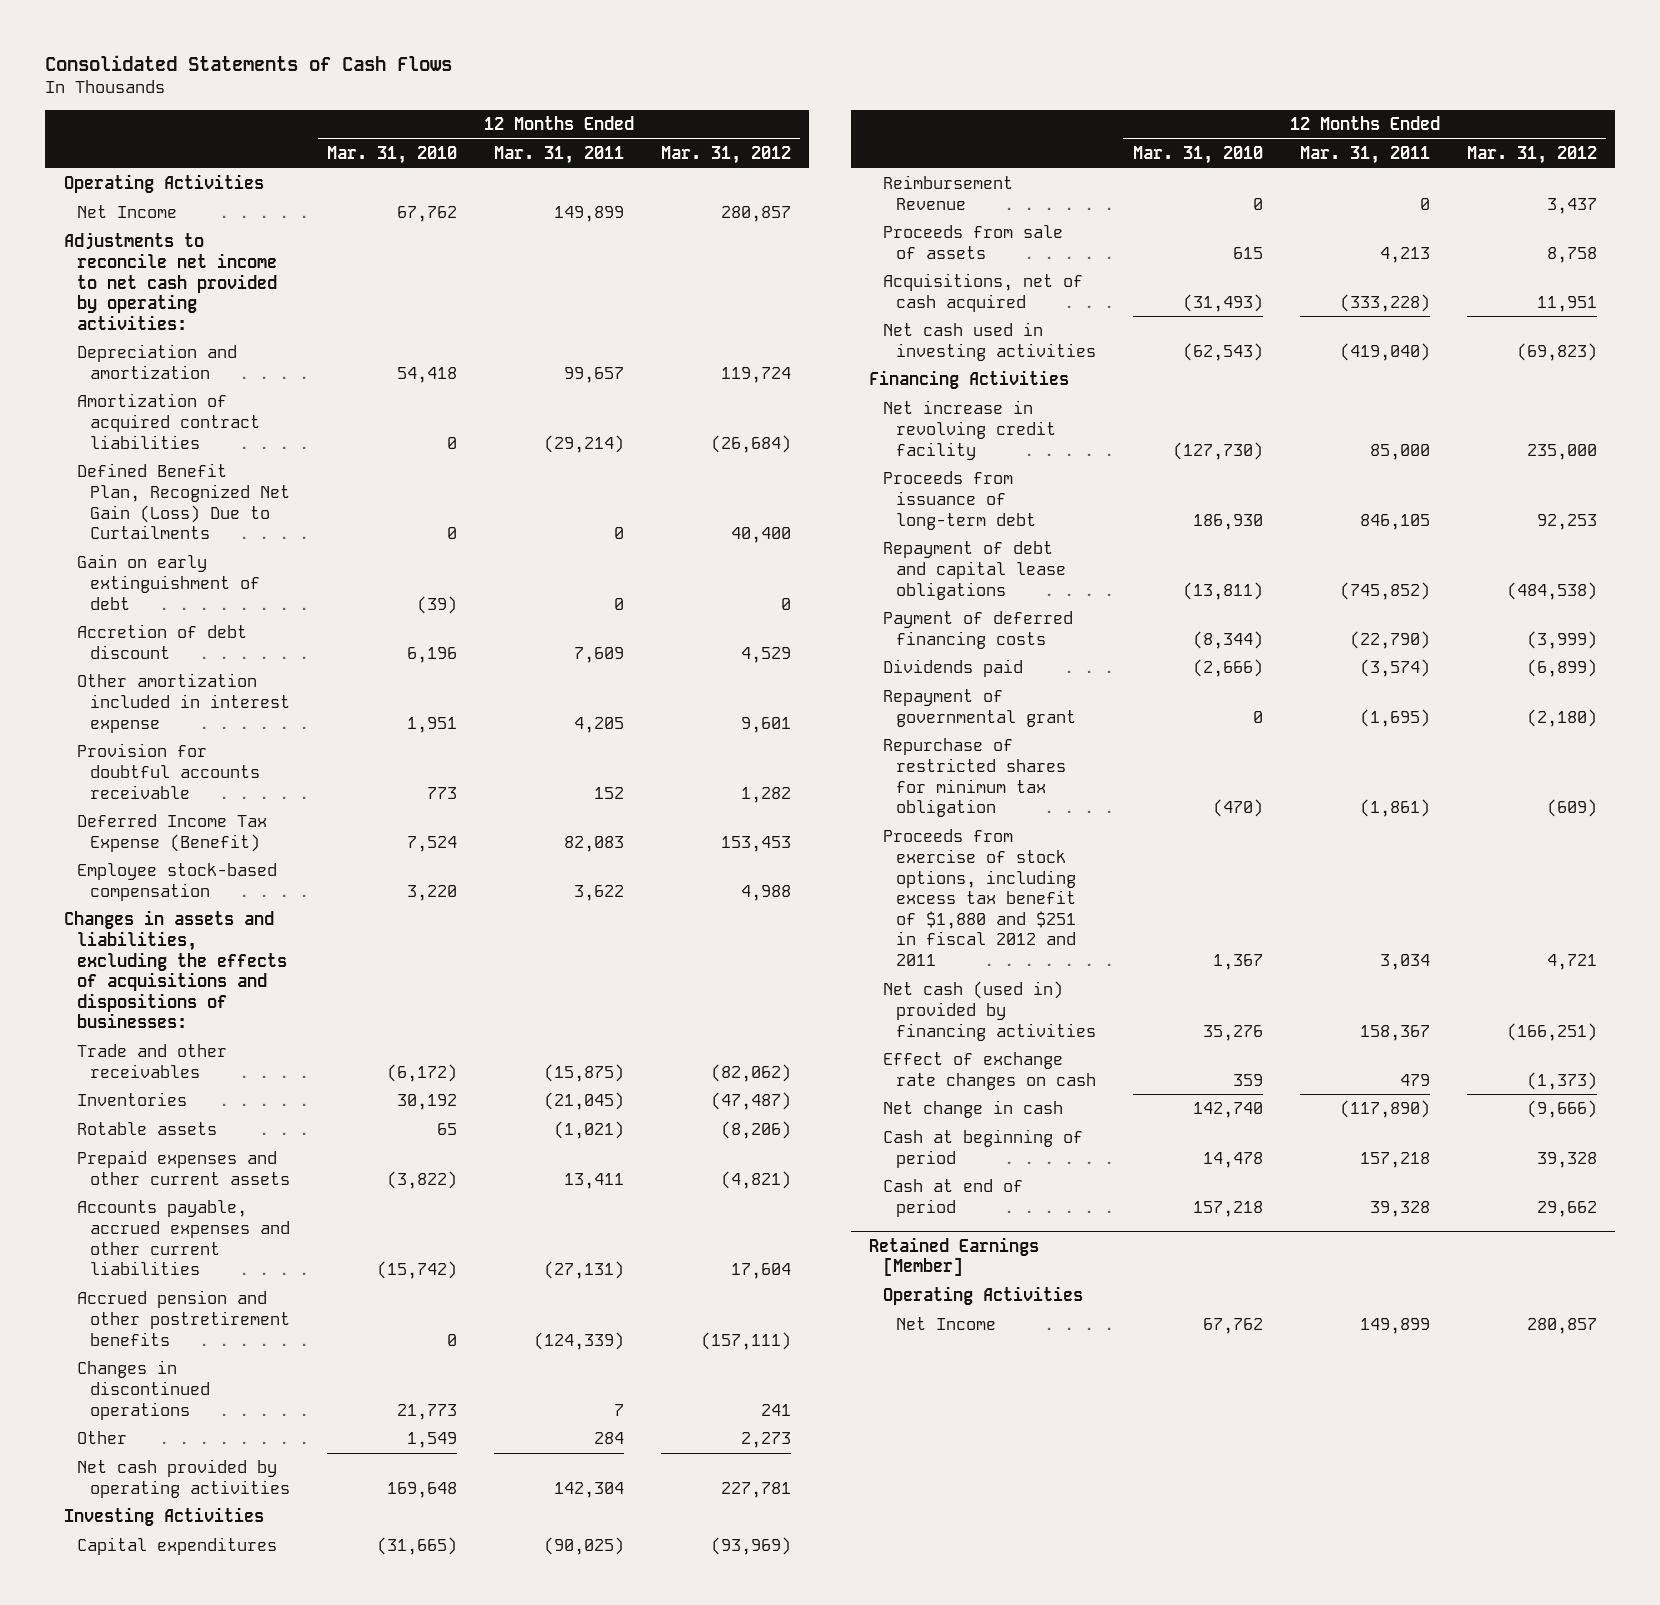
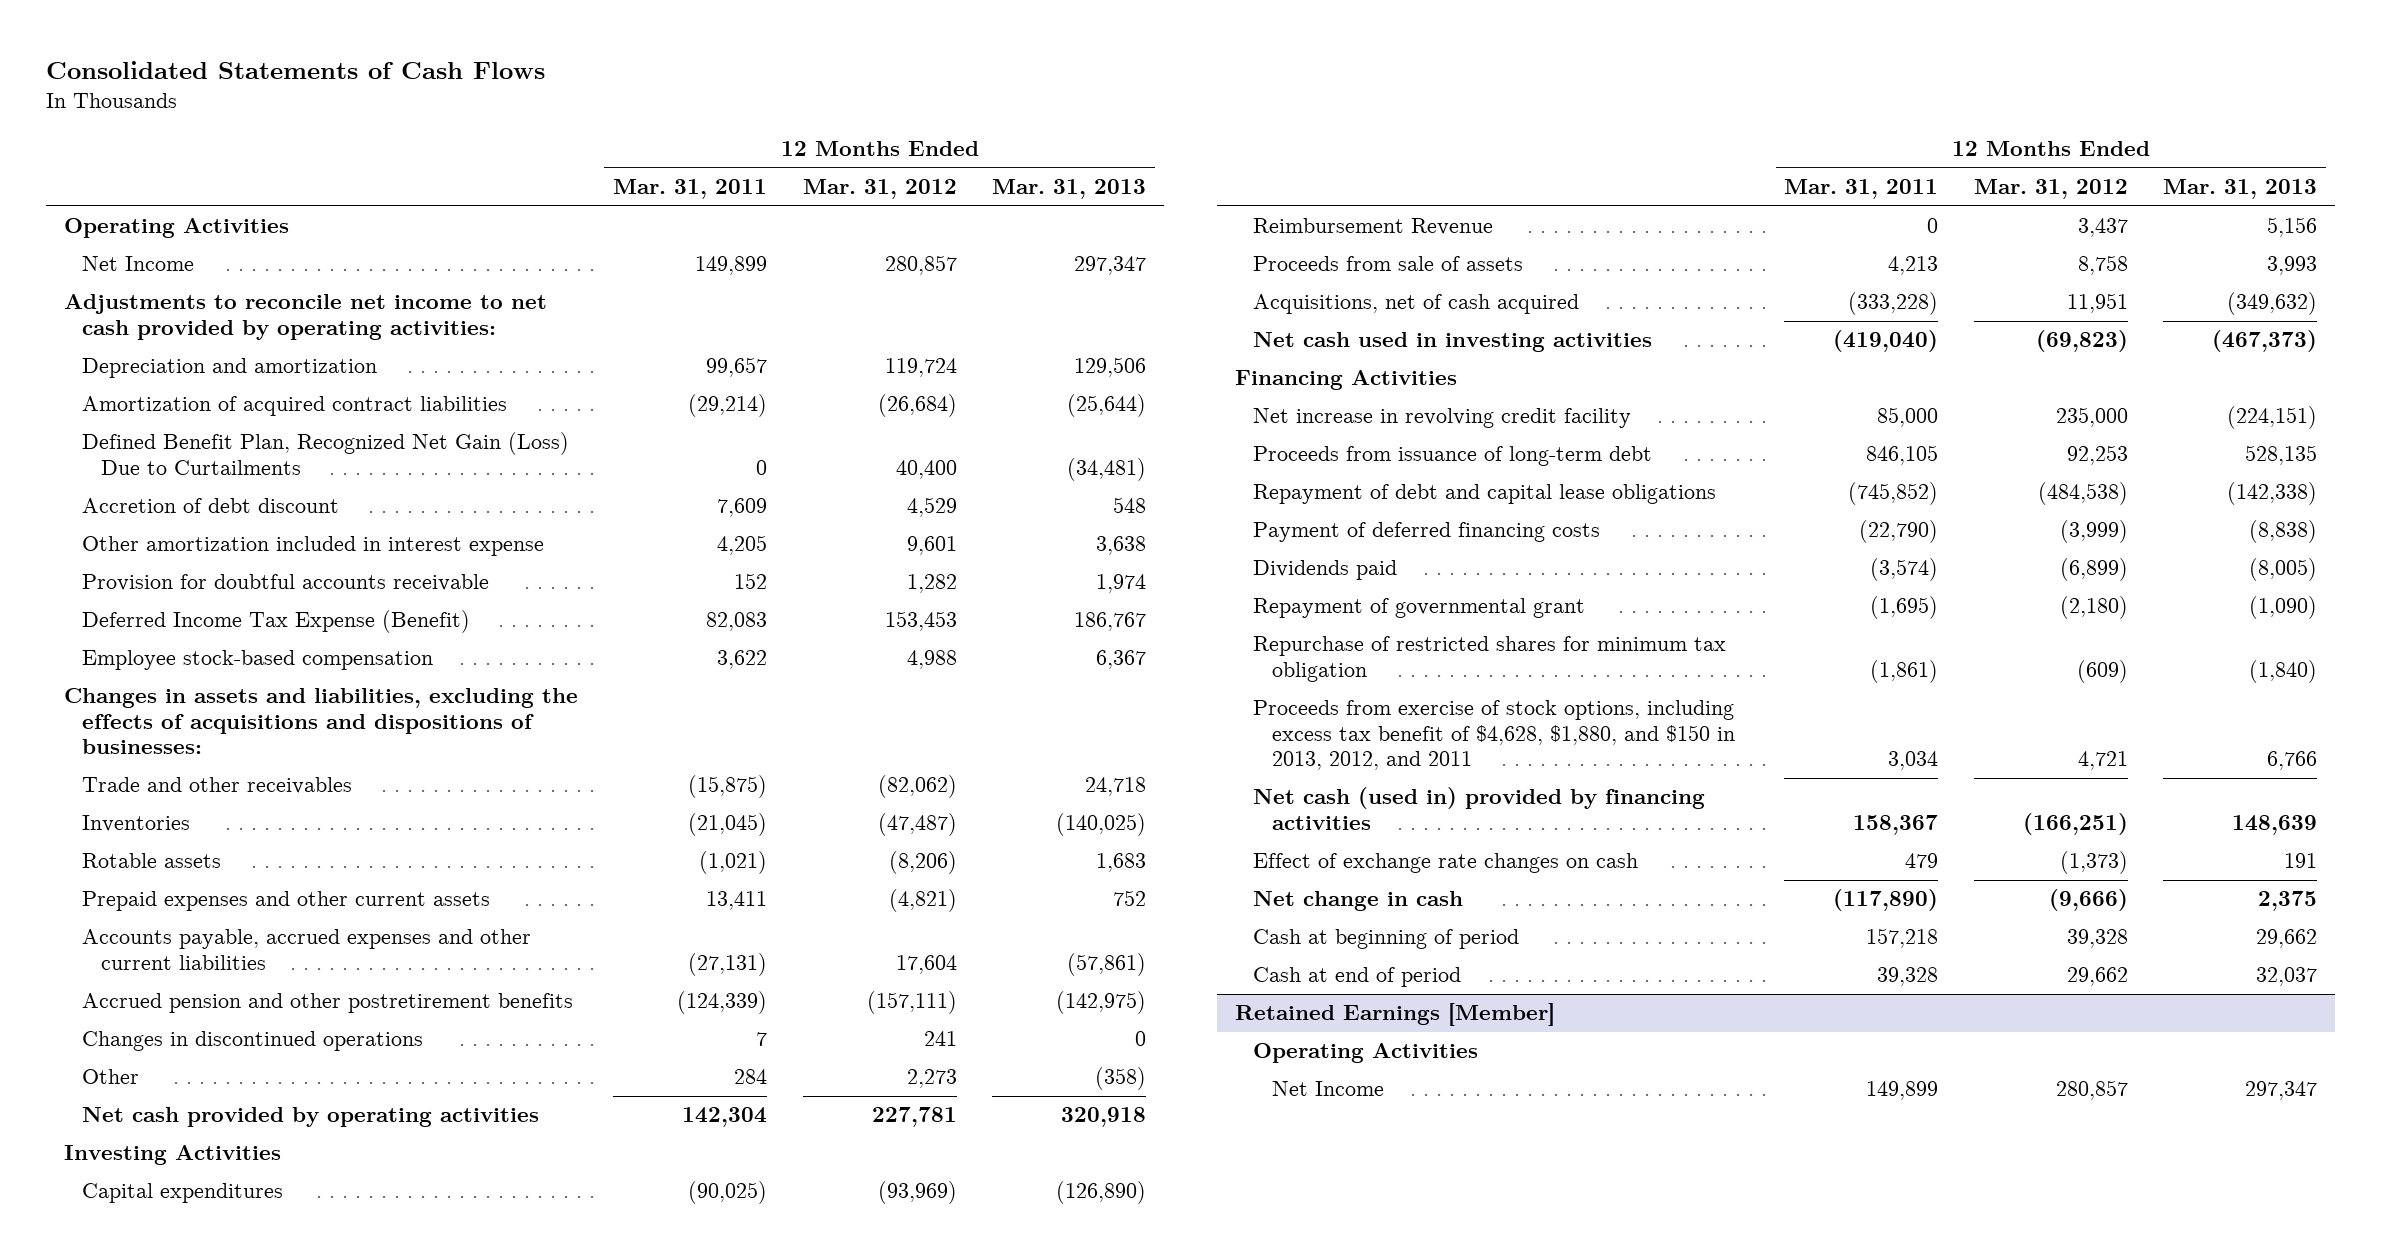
[327,145,458,164] Mar. 31, 2010 -> none
none -> [992,178,1147,199] Mar. 31, 2013
[77,554,261,610] Gain on early extinguishment of debt -> none
[882,829,1076,967] Proceeds from exercise of stock options, including excess tax benefit of $1,880 and $251 in fiscal 2012 and 2011 -> [1253,700,1735,771] Proceeds from exercise of stock options, including excess tax benefit of $4,628, $1,880, and $150 in 2013, 2012, and 2011

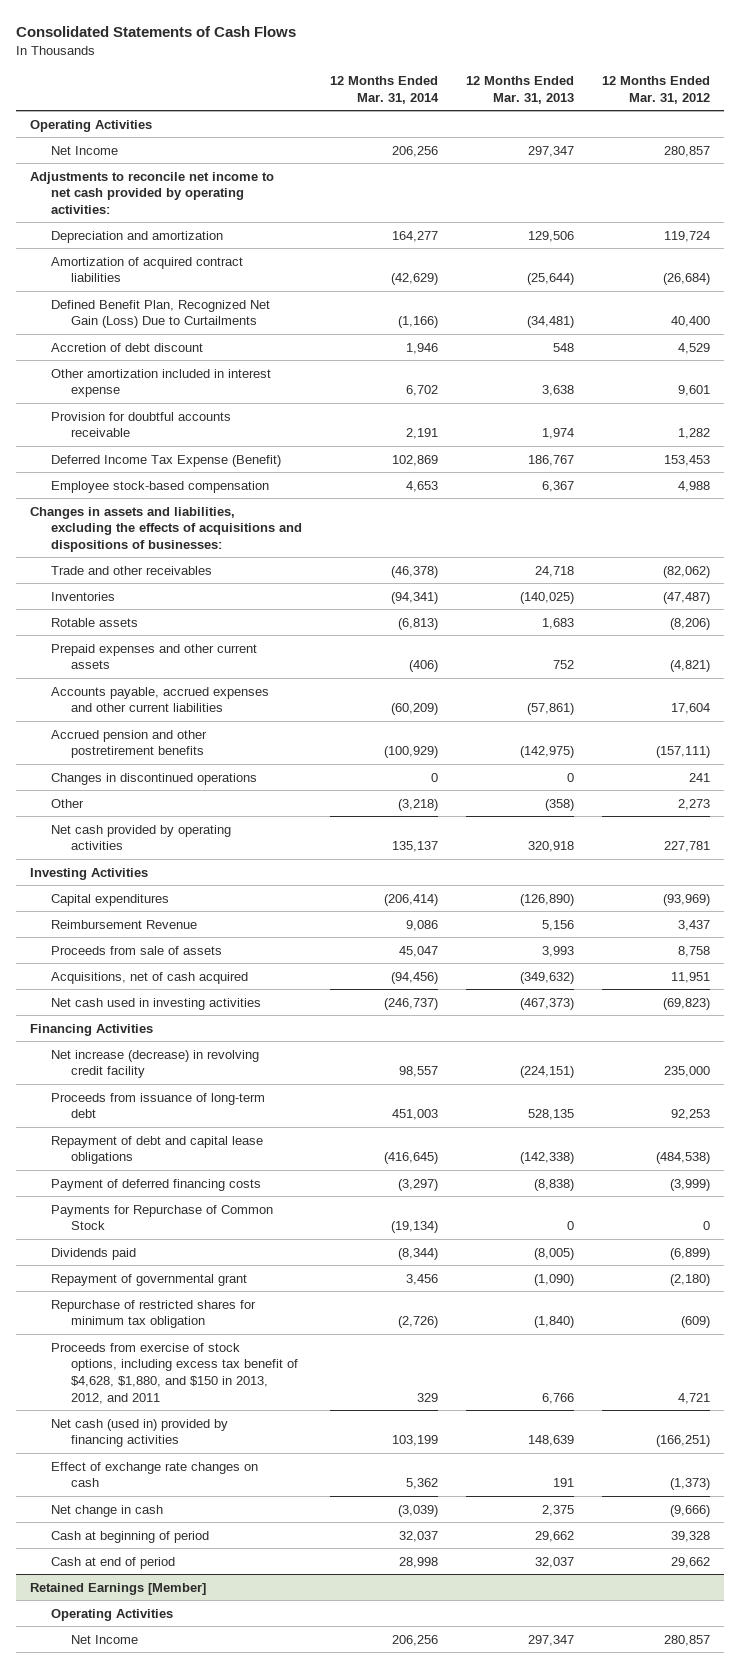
[613,178,768,199] Mar. 31, 2011 -> none
none -> [329,76,439,104] 12 Months Ended Mar. 31, 2014
[1253,408,1632,429] Net increase in revolving credit facility -> [50,1049,259,1079] Net increase (decrease) in revolving credit facility
none -> [50,1204,273,1231] Payments for Repurchase of Common Stock

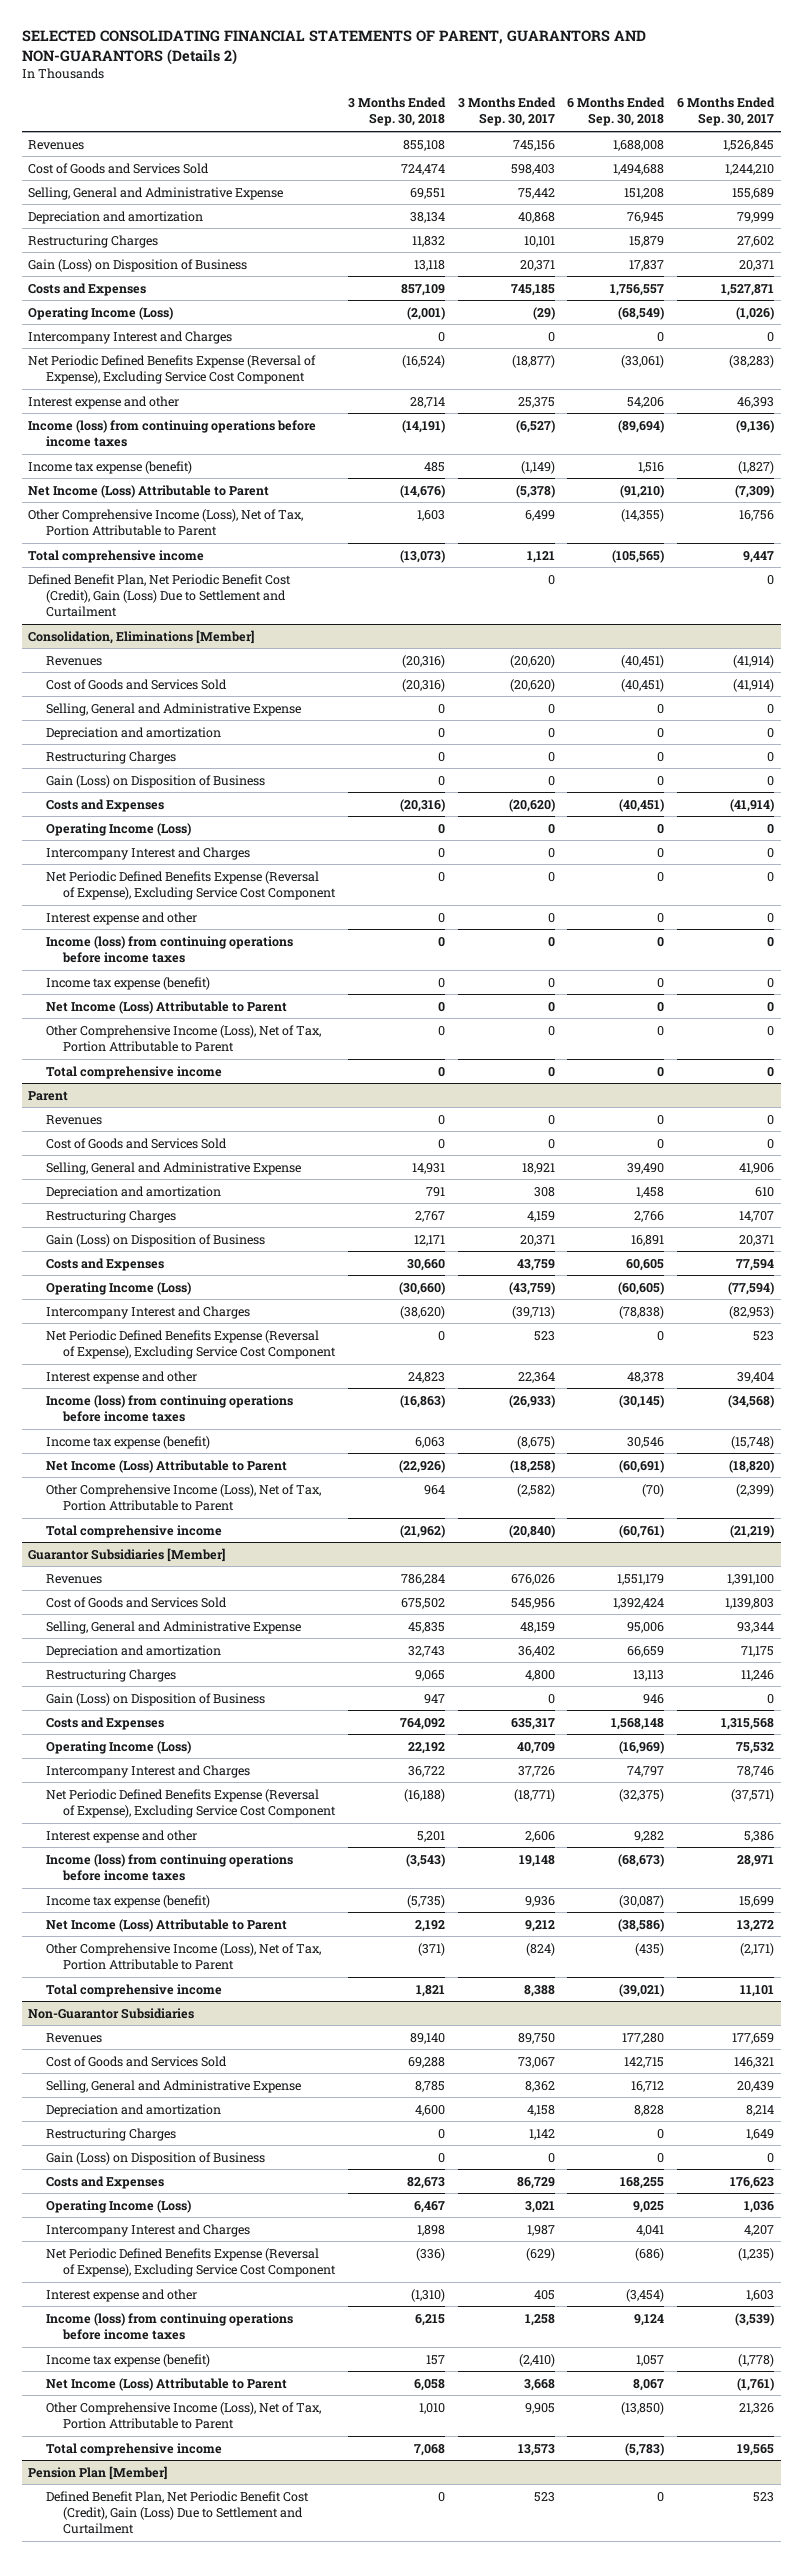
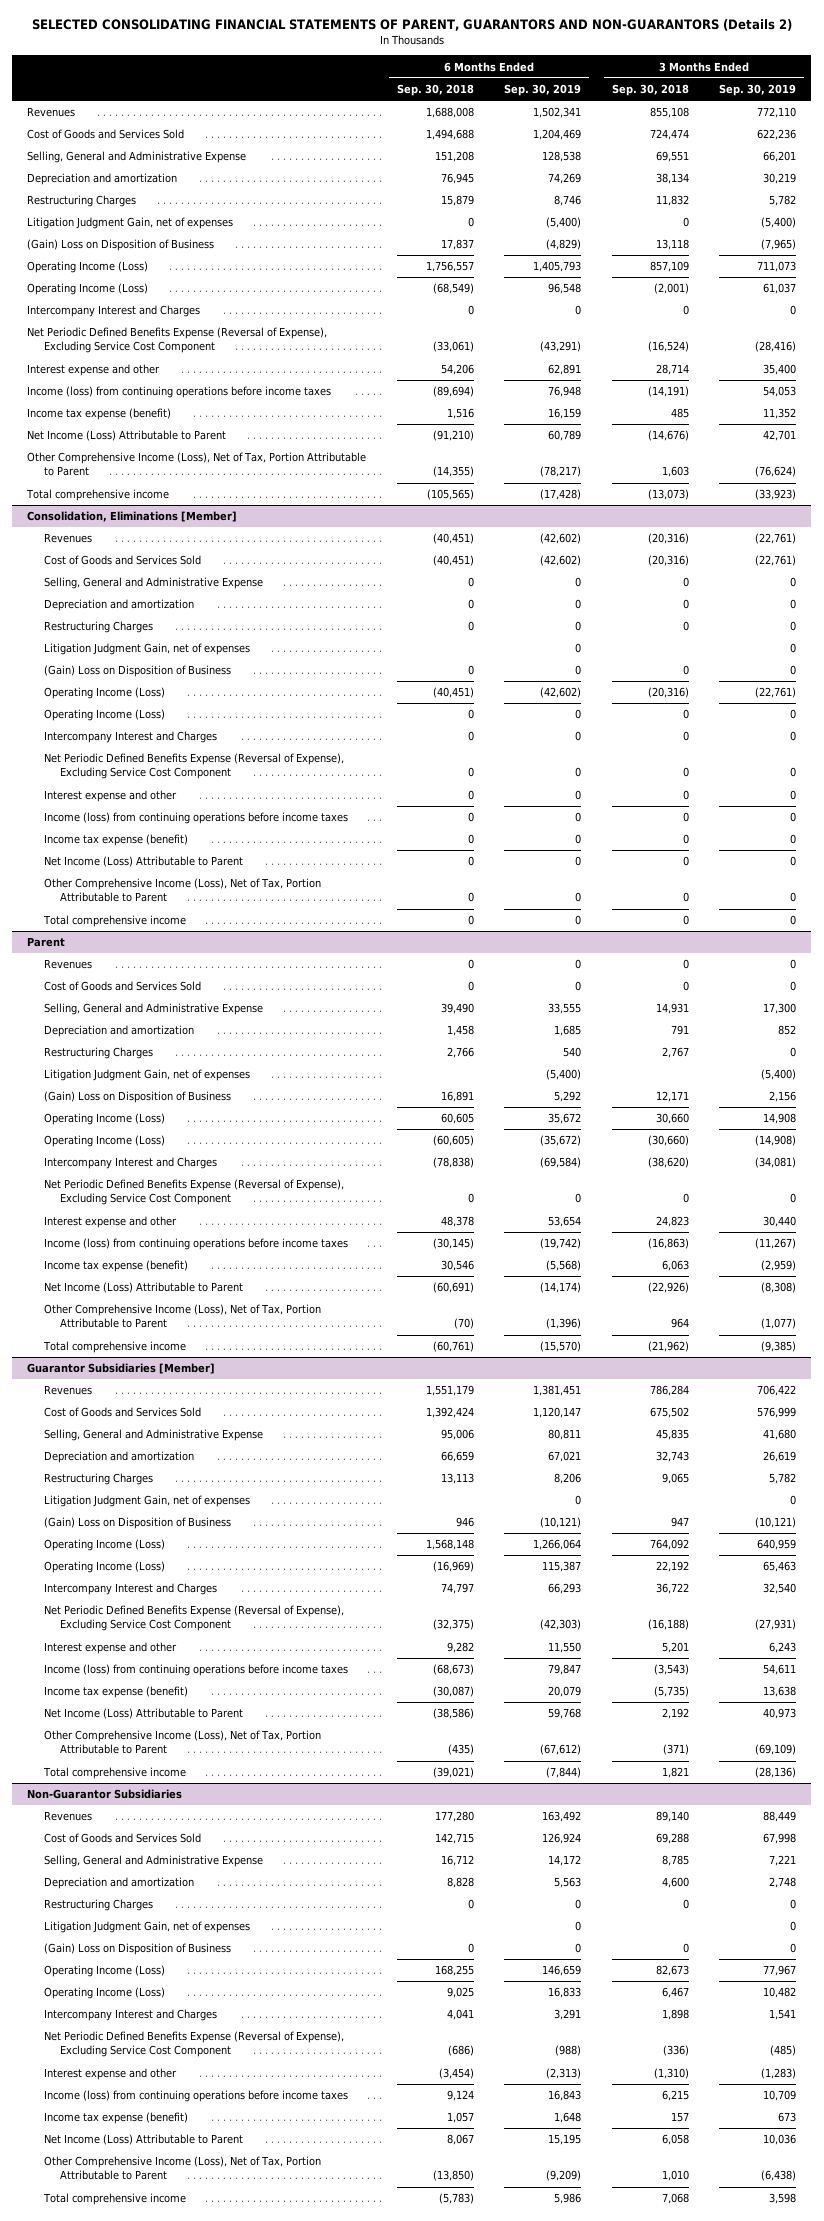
[457,97,556,127] 3 Months Ended Sep. 30, 2017 -> none
[677,97,776,127] 6 Months Ended Sep. 30, 2017 -> none
none -> [504,83,582,96] Sep. 30, 2019
none -> [719,83,797,96] Sep. 30, 2019
none -> [27,217,234,230] Litigation Judgment Gain, net of expenses
[28,258,248,272] Gain (Loss) on Disposition of Business -> [27,239,215,252] (Gain) Loss on Disposition of Business
[28,282,147,296] Costs and Expenses -> [27,261,149,274] Operating Income (Loss)
[28,573,292,618] Defined Benefit Plan, Net Periodic Benefit Cost (Credit), Gain (Loss) Due to Settlement and Curtailment -> none
none -> [43,643,250,656] Litigation Judgment Gain, net of expenses
[45,774,265,788] Gain (Loss) on Disposition of Business -> [43,665,231,678] (Gain) Loss on Disposition of Business
[45,798,164,812] Costs and Expenses -> [43,687,165,700] Operating Income (Loss)
none -> [43,1069,250,1082] Litigation Judgment Gain, net of expenses
[45,1233,265,1247] Gain (Loss) on Disposition of Business -> [43,1091,231,1104] (Gain) Loss on Disposition of Business
[45,1257,164,1271] Costs and Expenses -> [43,1113,165,1126] Operating Income (Loss)
none -> [43,1495,250,1508] Litigation Judgment Gain, net of expenses
[45,1692,265,1706] Gain (Loss) on Disposition of Business -> [43,1517,231,1530] (Gain) Loss on Disposition of Business
[45,1716,164,1730] Costs and Expenses -> [43,1539,165,1552] Operating Income (Loss)
none -> [43,1921,250,1934] Litigation Judgment Gain, net of expenses
[45,2151,265,2165] Gain (Loss) on Disposition of Business -> [43,1943,231,1956] (Gain) Loss on Disposition of Business
[45,2175,164,2189] Costs and Expenses -> [43,1965,165,1978] Operating Income (Loss)
[28,2465,168,2480] Pension Plan [Member] -> none
[45,2490,309,2535] Defined Benefit Plan, Net Periodic Benefit Cost (Credit), Gain (Loss) Due to Settlement and Curtailment -> none

